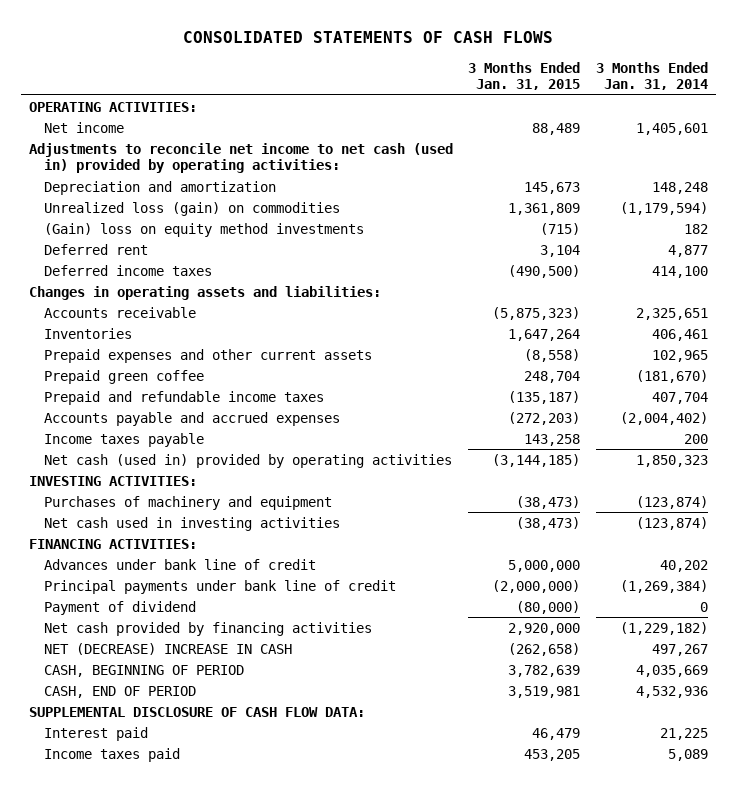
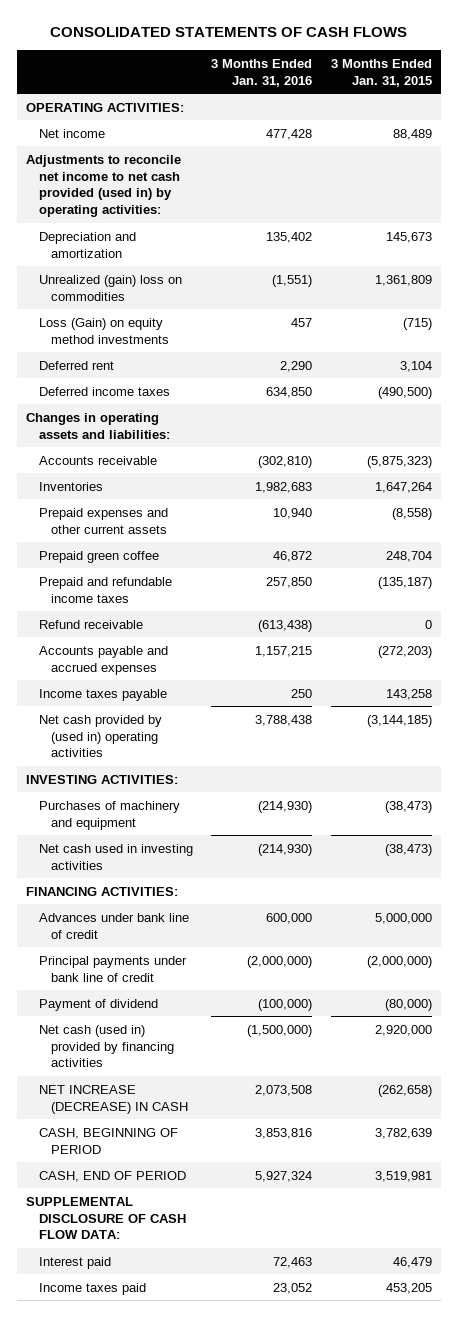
[596,61,709,91] 3 Months Ended Jan. 31, 2014 -> none
none -> [211,58,313,87] 3 Months Ended Jan. 31, 2016
[28,142,453,174] Adjustments to reconcile net income to net cash (used in) provided by operating activities: -> [26,154,182,218] Adjustments to reconcile net income to net cash provided (used in) by operating activities:
[44,201,341,216] Unrealized loss (gain) on commodities -> [38,274,182,301] Unrealized (gain) loss on commodities
[44,222,365,237] (Gain) loss on equity method investments -> [38,317,170,344] Loss (Gain) on equity method investments
none -> [38,619,143,629] Refund receivable
[44,453,453,468] Net cash (used in) provided by operating activities -> [38,714,162,758] Net cash provided by (used in) operating activities
[44,621,373,636] Net cash provided by financing activities -> [38,1024,175,1068] Net cash (used in) provided by financing activities
[44,642,293,655] NET (DECREASE) INCREASE IN CASH -> [38,1084,189,1114] NET INCREASE (DECREASE) IN CASH

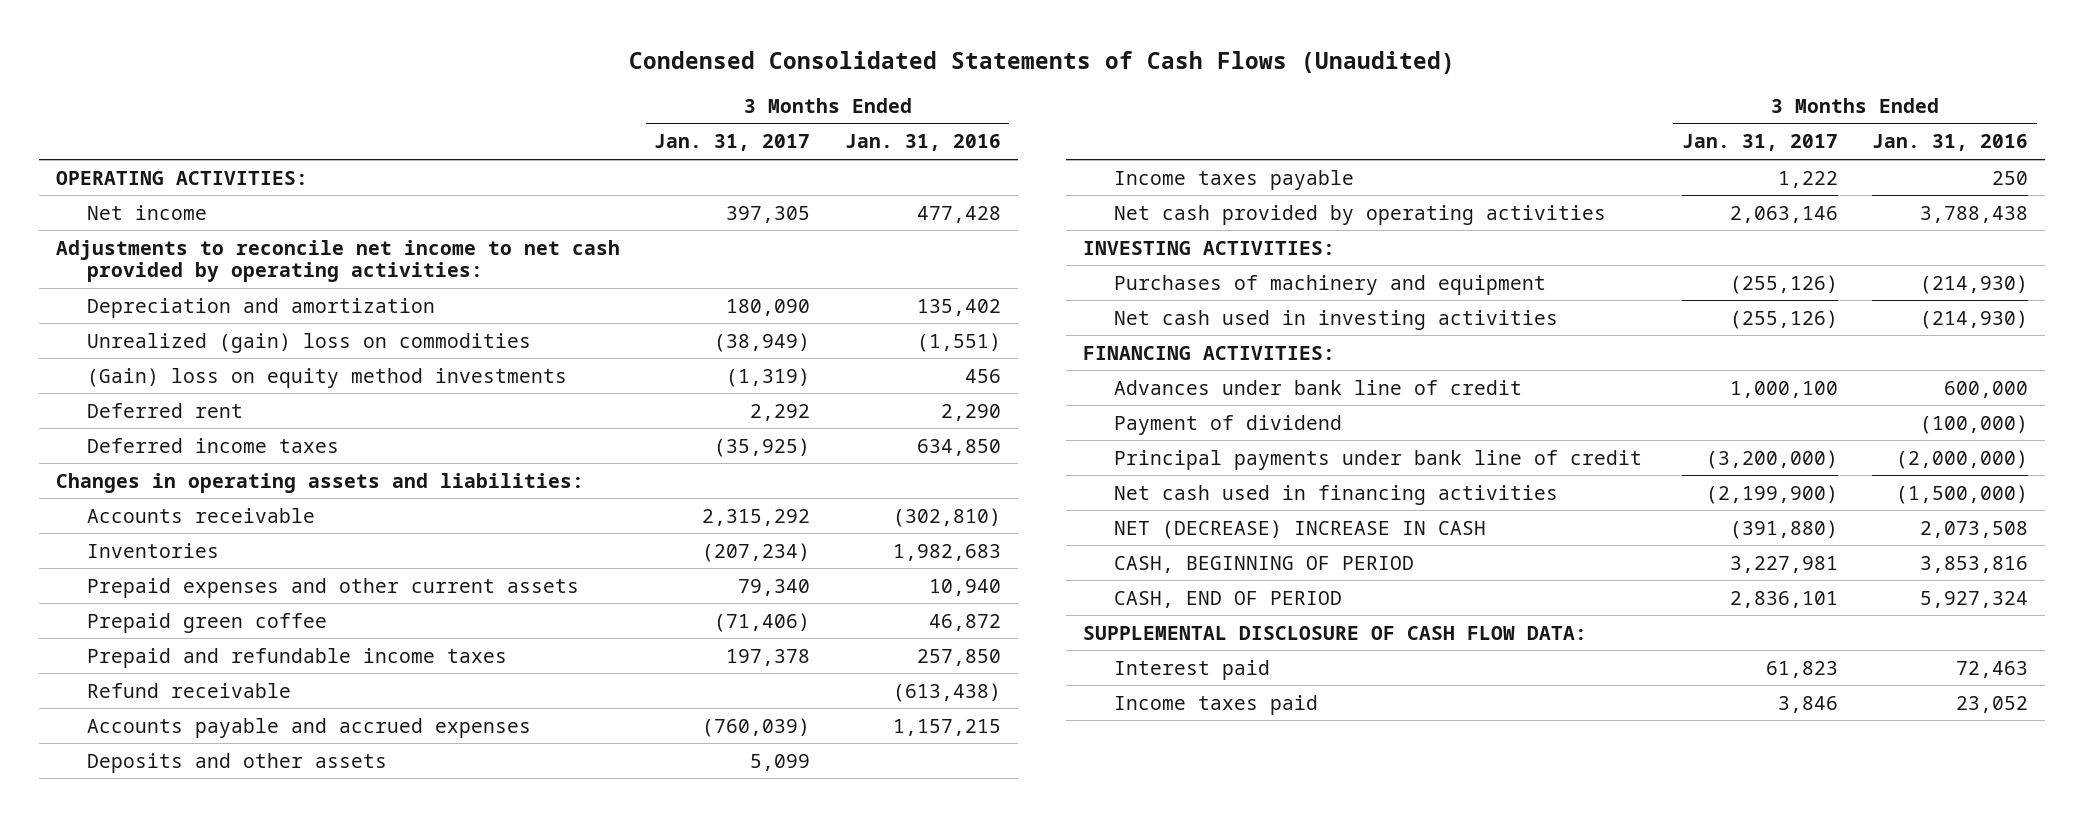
[50,26,408,37] CONSOLIDATED STATEMENTS OF CASH FLOWS -> [629,51,1456,75] Condensed Consolidated Statements of Cash Flows (Unaudited)
[331,58,433,87] 3 Months Ended Jan. 31, 2015 -> none
none -> [654,134,811,152] Jan. 31, 2017
[26,154,182,218] Adjustments to reconcile net income to net cash provided (used in) by operating activities: -> [56,239,621,283] Adjustments to reconcile net income to net cash provided by operating activities:
[38,317,170,344] Loss (Gain) on equity method investments -> [86,367,567,388] (Gain) loss on equity method investments
[291,317,313,327] 457 -> [964,368,1001,383] 456
none -> [86,752,387,773] Deposits and other assets
[38,714,162,758] Net cash provided by (used in) operating activities -> [1113,204,1606,225] Net cash provided by operating activities
[38,955,187,982] Principal payments under bank line of credit -> [1113,449,1642,470] Principal payments under bank line of credit
[38,1024,175,1068] Net cash (used in) provided by financing activities -> [1113,484,1558,505] Net cash used in financing activities
[38,1084,189,1114] NET INCREASE (DECREASE) IN CASH -> [1113,519,1486,539] NET (DECREASE) INCREASE IN CASH

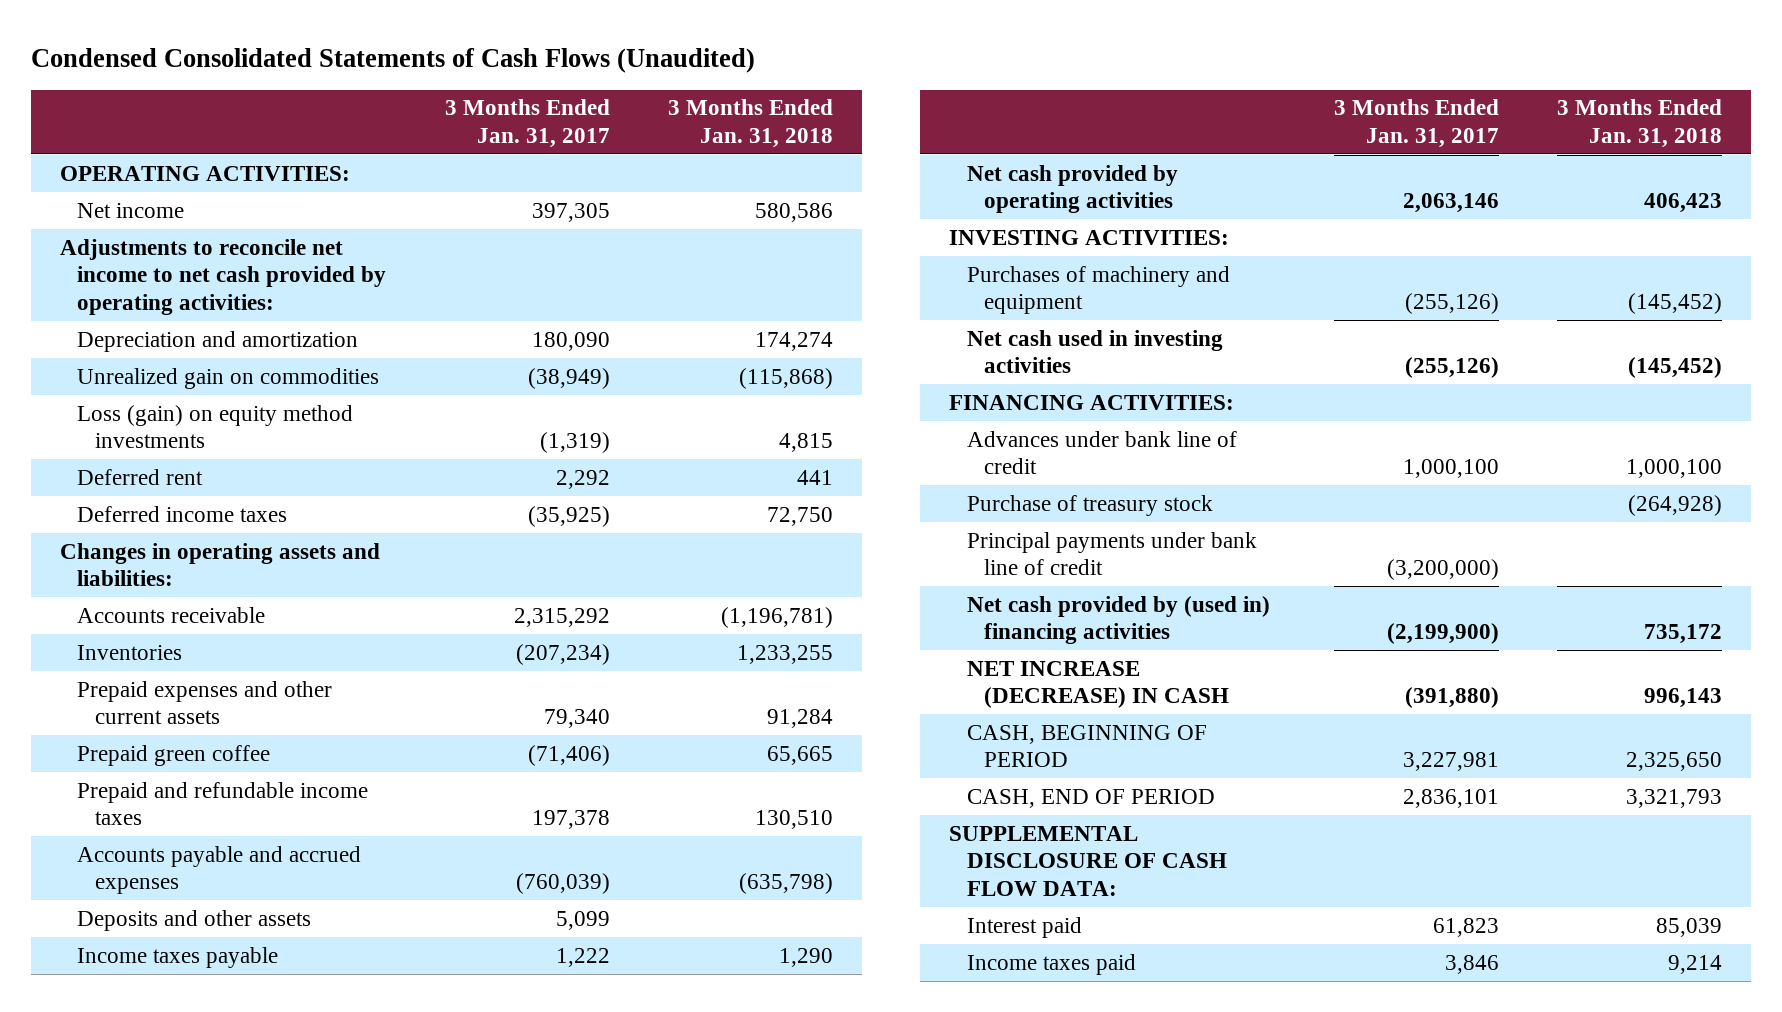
[844,134,1001,152] Jan. 31, 2016 -> none
none -> [668,99,834,148] 3 Months Ended Jan. 31, 2018
[86,332,531,353] Unrealized (gain) loss on commodities -> [77,367,380,389] Unrealized gain on commodities
[86,367,567,388] (Gain) loss on equity method investments -> [77,404,354,449] Loss (gain) on equity method investments
[86,682,291,698] Refund receivable -> none
[1113,414,1342,435] Payment of dividend -> none
none -> [966,494,1213,516] Purchase of treasury stock
[1113,484,1558,505] Net cash used in financing activities -> [966,595,1270,645] Net cash provided by (used in) financing activities
[1113,519,1486,539] NET (DECREASE) INCREASE IN CASH -> [966,660,1229,709] NET INCREASE (DECREASE) IN CASH

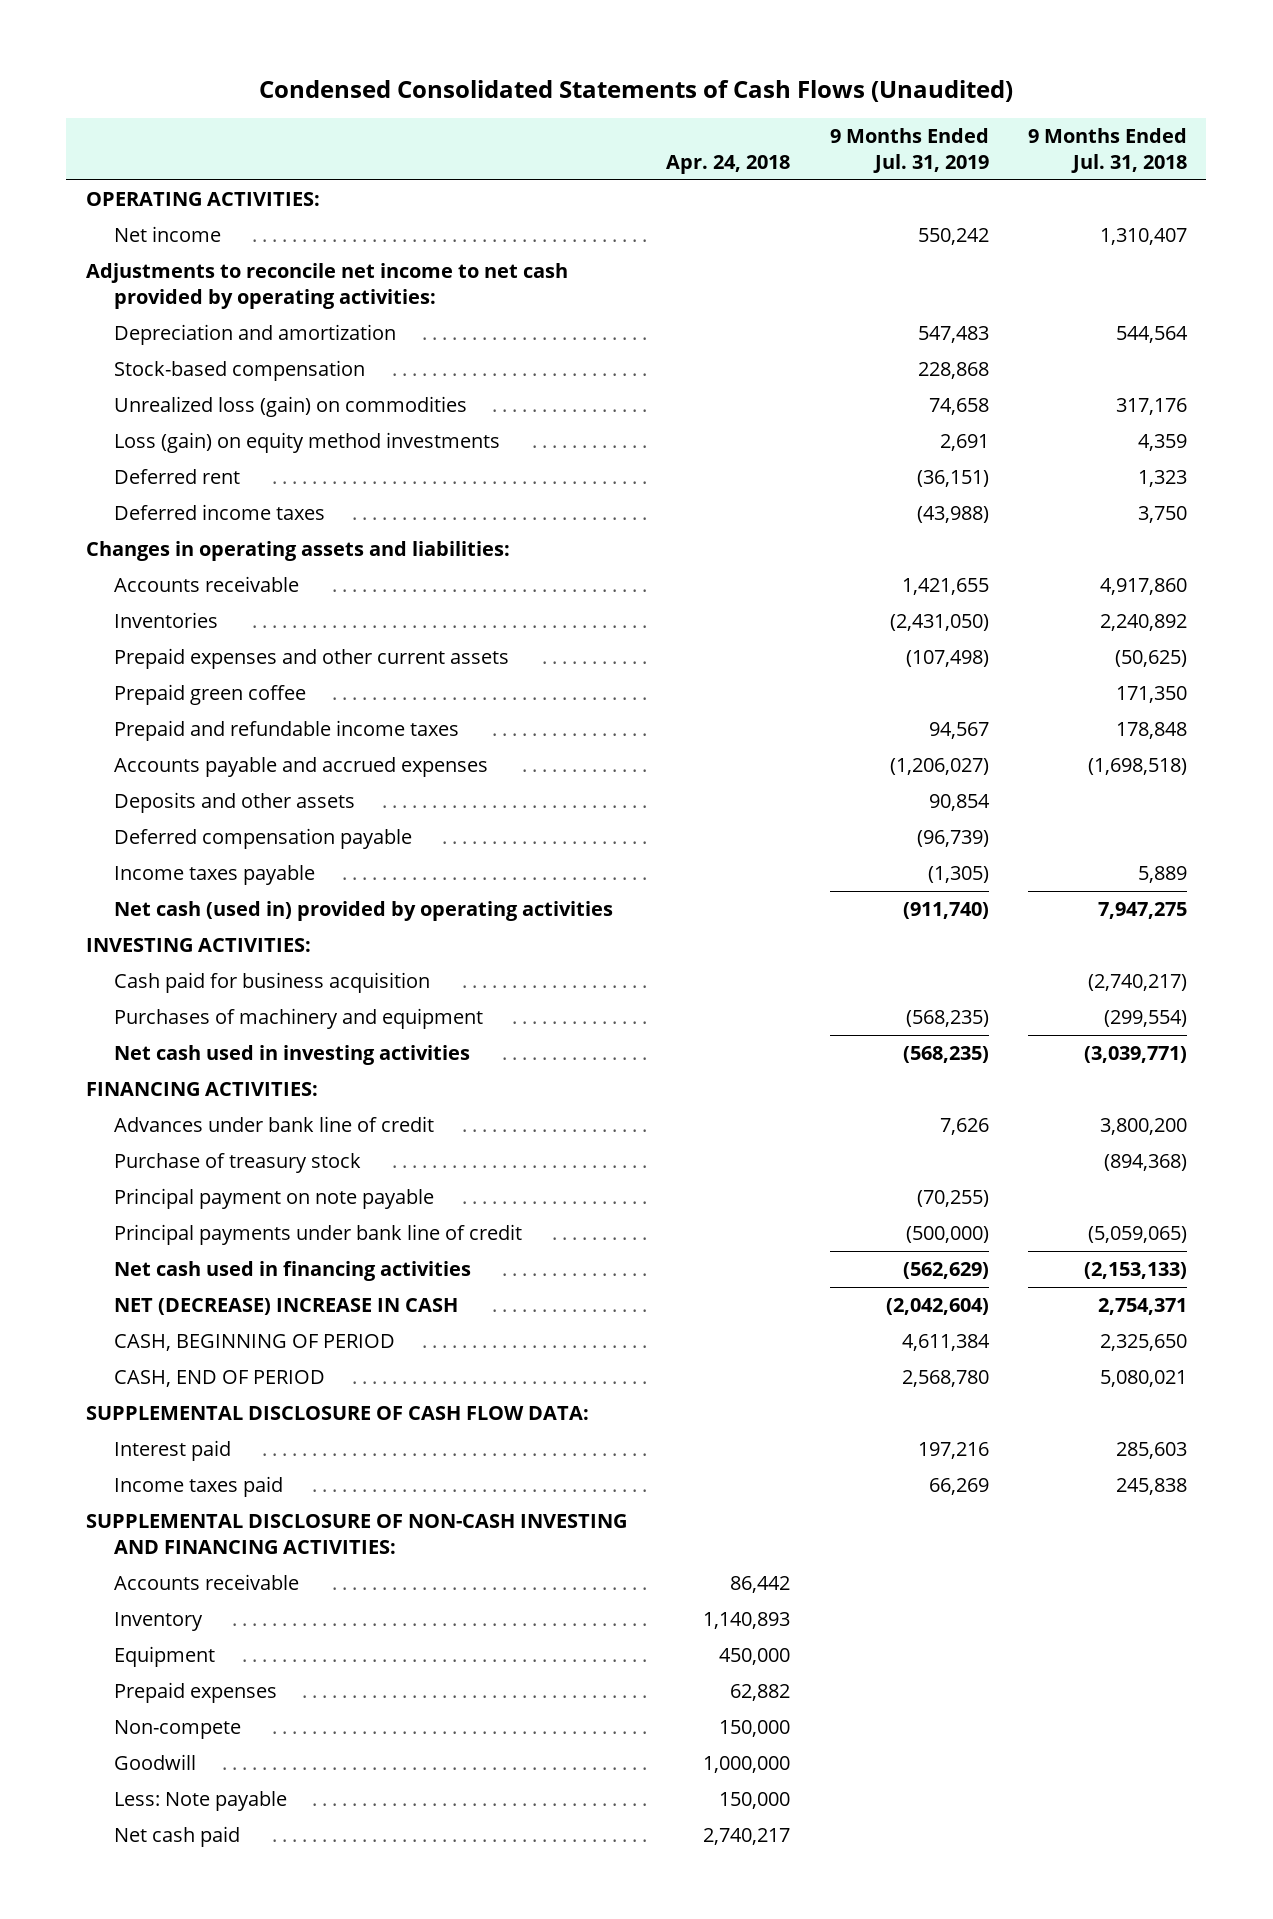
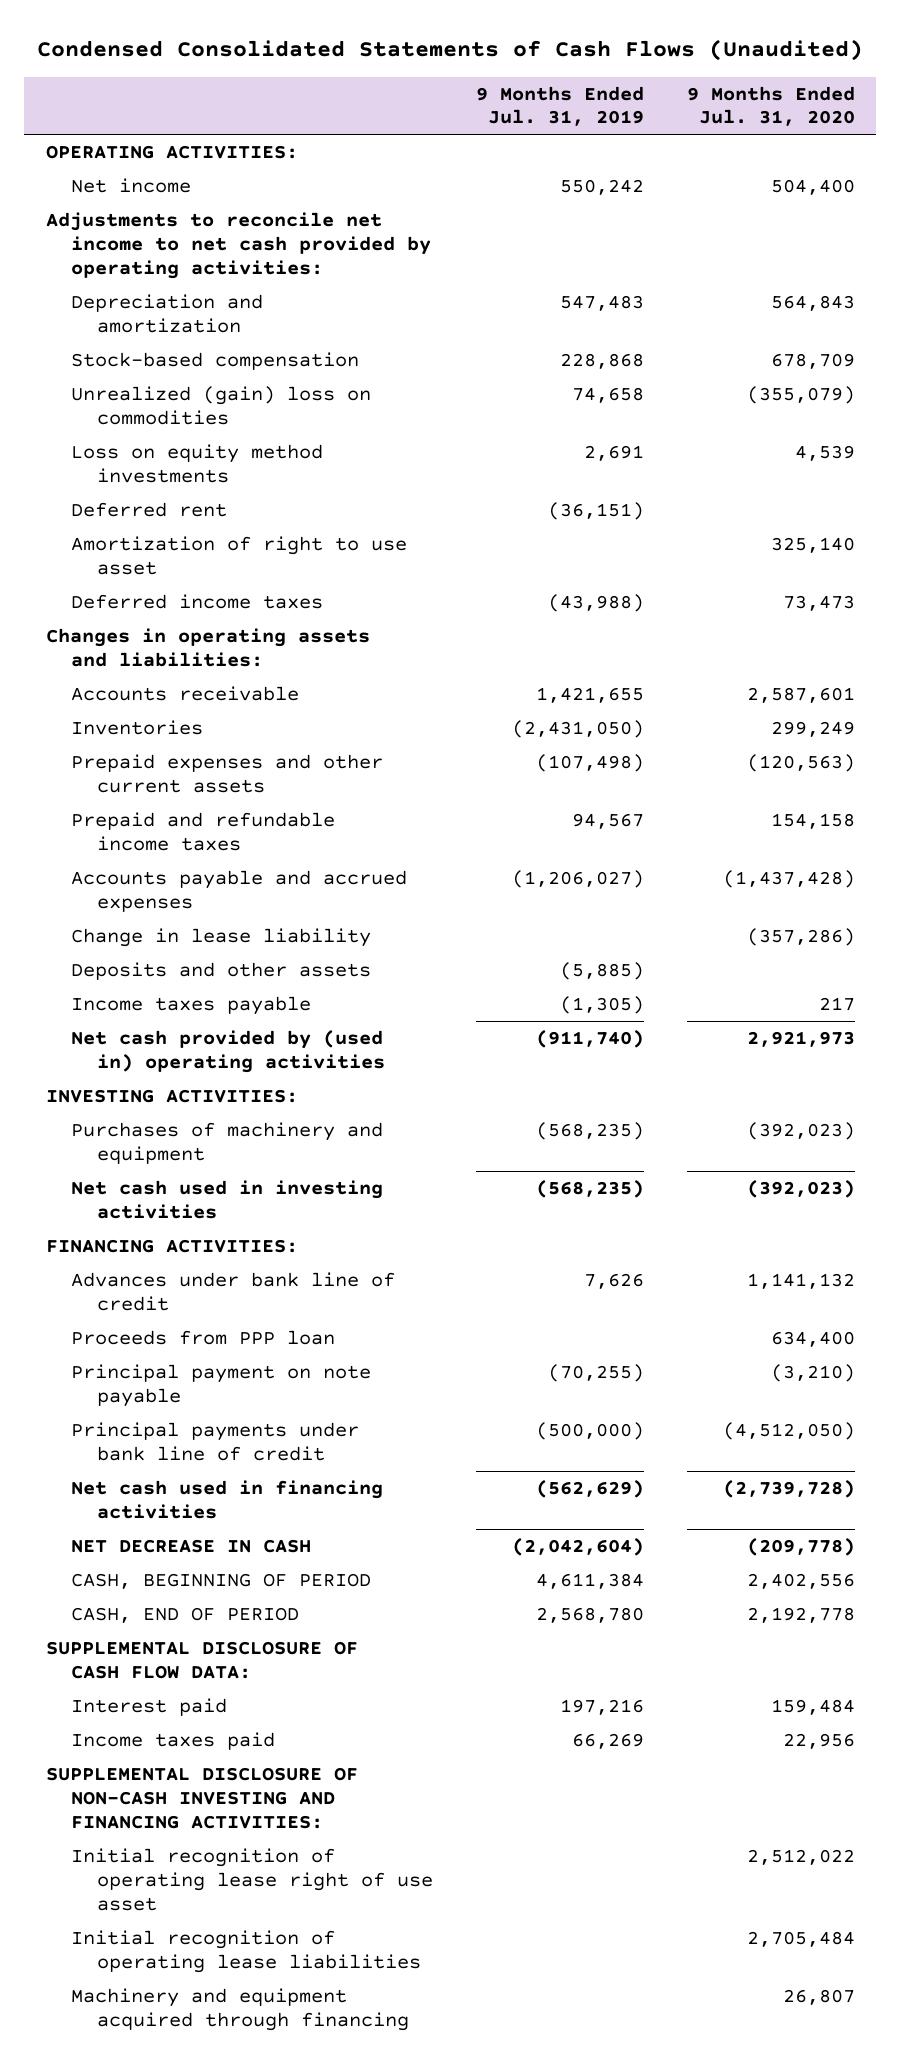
[666,155,791,175] Apr. 24, 2018 -> none
[1027,128,1187,174] 9 Months Ended Jul. 31, 2018 -> none
none -> [686,85,855,127] 9 Months Ended Jul. 31, 2020
[114,396,468,418] Unrealized loss (gain) on commodities -> [71,386,372,425] Unrealized (gain) loss on commodities
[114,432,501,454] Loss (gain) on equity method investments -> [71,444,324,483] Loss on equity method investments
none -> [71,536,408,575] Amortization of right to use asset
[114,684,307,706] Prepaid green coffee -> none
[114,828,413,850] Deferred compensation payable -> none
none -> [71,928,372,948] Change in lease liability
[928,794,990,812] 90,854 -> [560,962,645,981] (5,885)
[114,901,614,922] Net cash (used in) provided by operating activities -> [71,1030,386,1073] Net cash provided by (used in) operating activities
[114,972,431,994] Cash paid for business acquisition -> none
[114,1153,362,1174] Purchase of treasury stock -> none
none -> [71,1330,336,1346] Proceeds from PPP loan
[114,1298,459,1316] NET (DECREASE) INCREASE IN CASH -> [71,1539,312,1554] NET DECREASE IN CASH
[114,1574,300,1591] Accounts receivable -> none
[114,1612,204,1632] Inventory -> none
[114,1646,216,1668] Equipment -> none
[114,1682,278,1704] Prepaid expenses -> none
[114,1720,242,1740] Non-compete -> none
[114,1754,197,1771] Goodwill -> none
[114,1791,288,1812] Less: Note payable -> none
[114,1826,241,1848] Net cash paid -> none
none -> [71,1848,434,1911] Initial recognition of operating lease right of use asset
none -> [71,1930,422,1973] Initial recognition of operating lease liabilities
none -> [71,1988,410,2031] Machinery and equipment acquired through financing

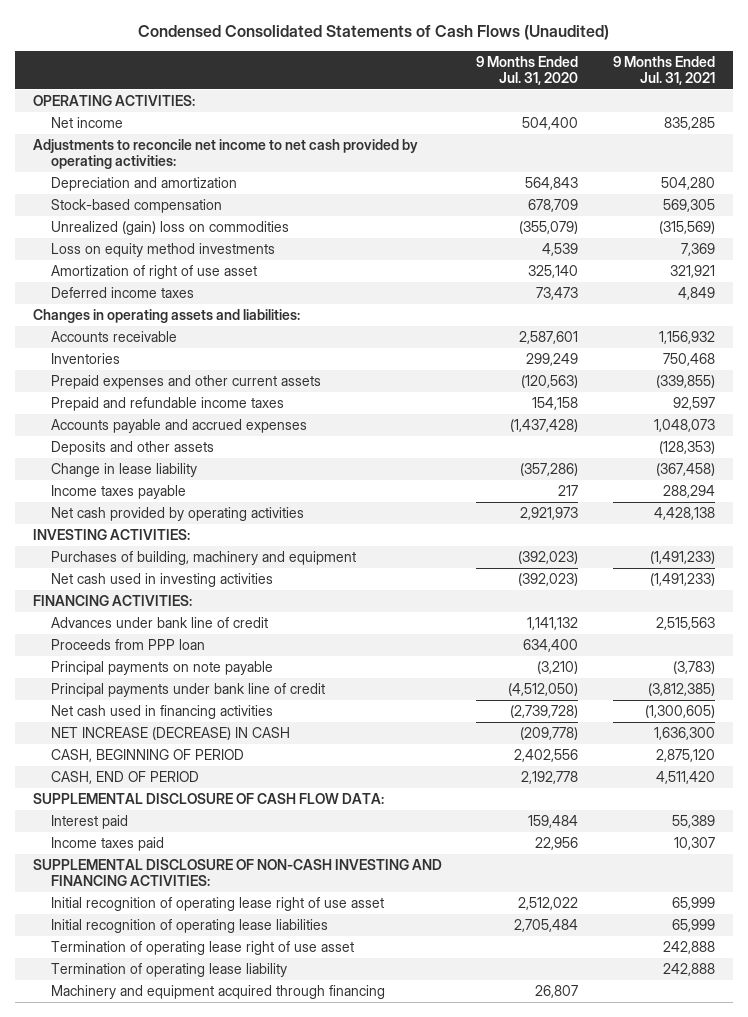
[476,85,645,127] 9 Months Ended Jul. 31, 2019 -> none
none -> [613,55,716,86] 9 Months Ended Jul. 31, 2021
[71,502,228,518] Deferred rent -> none
[71,536,408,575] Amortization of right to use asset -> [50,264,257,279] Amortization of right of use asset
[71,928,372,948] Change in lease liability -> [50,462,197,477] Change in lease liability
[71,1030,386,1073] Net cash provided by (used in) operating activities -> [50,506,304,521] Net cash provided by operating activities
[71,1122,384,1164] Purchases of machinery and equipment -> [50,550,356,565] Purchases of building, machinery and equipment
[71,1364,372,1407] Principal payment on note payable -> [50,660,273,675] Principal payments on note payable
[71,1539,312,1554] NET DECREASE IN CASH -> [50,726,290,740] NET INCREASE (DECREASE) IN CASH
none -> [50,940,354,955] Termination of operating lease right of use asset
none -> [50,962,287,977] Termination of operating lease liability

